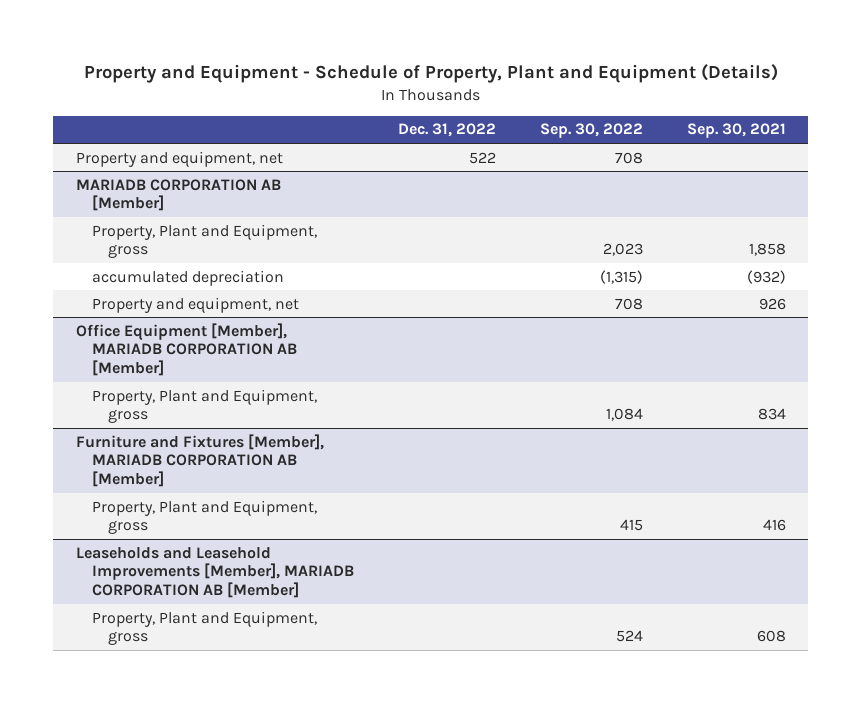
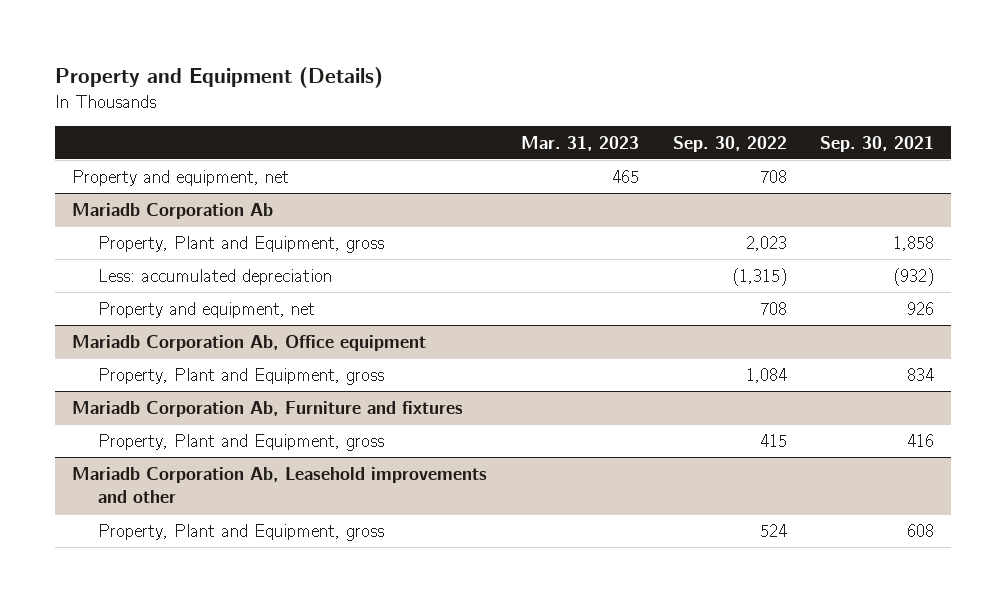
[83,64,778,84] Property and Equipment - Schedule of Property, Plant and Equipment (Details) -> [54,67,383,89] Property and Equipment (Details)
[397,123,496,138] Dec. 31, 2022 -> none
none -> [520,135,639,151] Mar. 31, 2023
[75,178,281,212] MARIADB CORPORATION AB [Member] -> [71,202,273,219] Mariadb Corporation Ab
[91,269,284,286] accumulated depreciation -> [98,268,333,285] Less: accumulated depreciation
[75,322,297,377] Office Equipment [Member], MARIADB CORPORATION AB [Member] -> [71,334,426,351] Mariadb Corporation Ab, Office equipment
[75,433,324,488] Furniture and Fixtures [Member], MARIADB CORPORATION AB [Member] -> [71,400,463,417] Mariadb Corporation Ab, Furniture and fixtures
[75,546,354,599] Leaseholds and Leasehold Improvements [Member], MARIADB CORPORATION AB [Member] -> [71,466,487,504] Mariadb Corporation Ab, Leasehold improvements and other

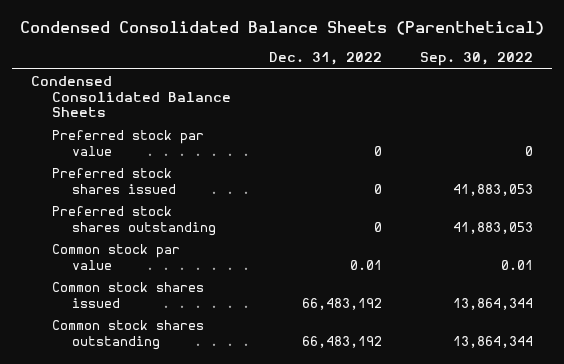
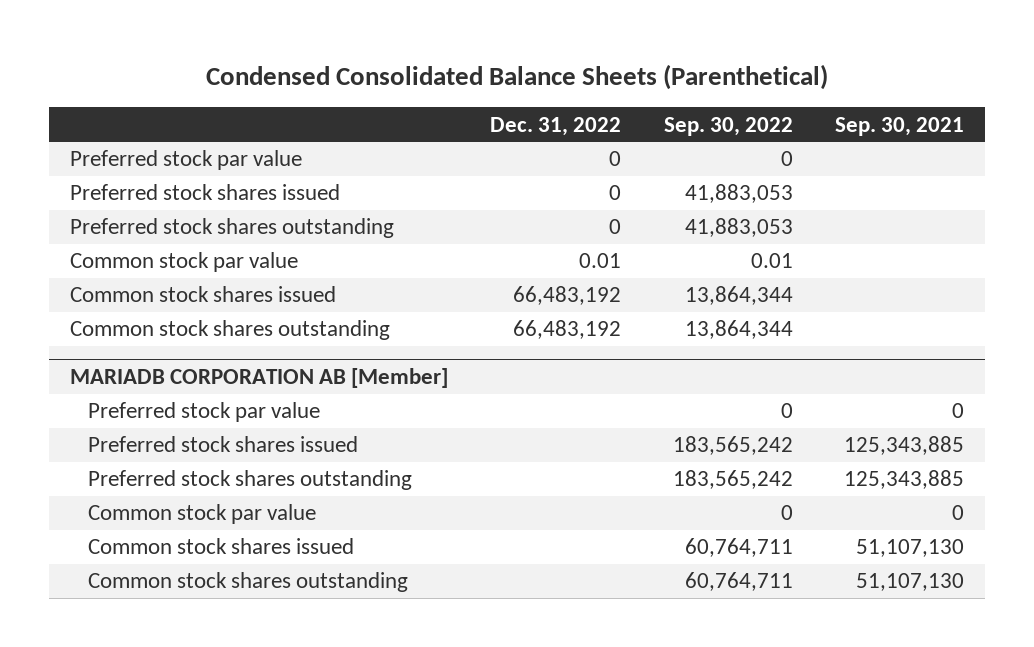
none -> [834,116,964,136] Sep. 30, 2021
[31,76,231,118] Condensed Consolidated Balance Sheets -> none
none -> [70,368,449,389] MARIADB CORPORATION AB [Member]
none -> [88,402,321,423] Preferred stock par value
none -> [88,436,359,453] Preferred stock shares issued
none -> [88,470,413,491] Preferred stock shares outstanding
none -> [88,504,317,525] Common stock par value
none -> [88,538,355,555] Common stock shares issued
none -> [88,572,409,593] Common stock shares outstanding

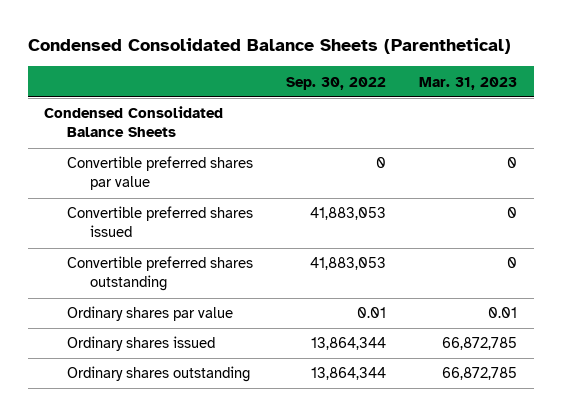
[490,116,622,136] Dec. 31, 2022 -> none
[834,116,964,136] Sep. 30, 2021 -> none
none -> [419,76,518,90] Mar. 31, 2023
[70,368,449,389] MARIADB CORPORATION AB [Member] -> none
[88,402,321,423] Preferred stock par value -> none
[88,436,359,453] Preferred stock shares issued -> none
[88,470,413,491] Preferred stock shares outstanding -> none
[88,504,317,525] Common stock par value -> none
[88,538,355,555] Common stock shares issued -> none
[88,572,409,593] Common stock shares outstanding -> none
none -> [44,106,224,138] Condensed Consolidated Balance Sheets
[70,150,303,171] Preferred stock par value -> [67,156,254,191] Convertible preferred shares par value
[70,184,341,201] Preferred stock shares issued -> [67,206,254,238] Convertible preferred shares issued
[70,218,395,239] Preferred stock shares outstanding -> [67,256,254,292] Convertible preferred shares outstanding
[70,252,299,273] Common stock par value -> [67,306,234,322] Ordinary shares par value
[70,286,337,303] Common stock shares issued -> [67,336,216,352] Ordinary shares issued
[70,320,391,341] Common stock shares outstanding -> [67,366,251,383] Ordinary shares outstanding

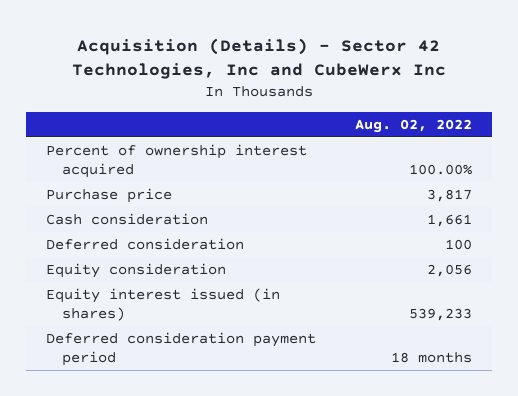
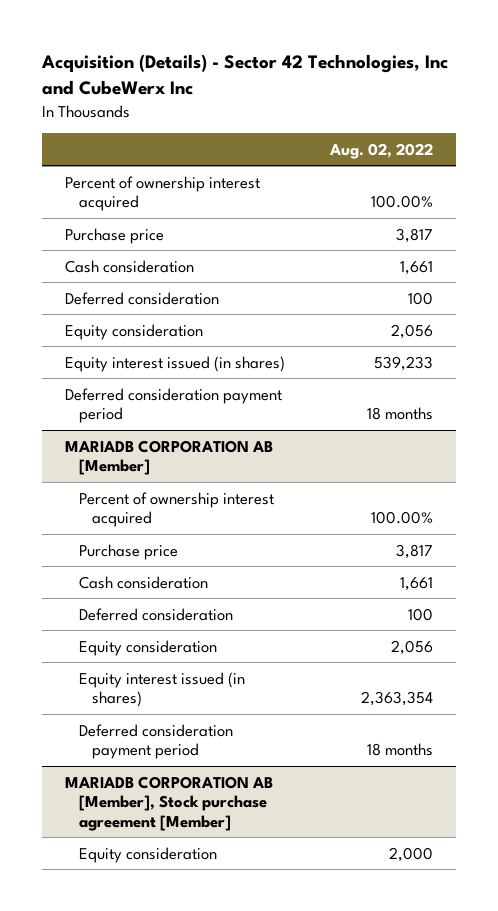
none -> [64,439,273,476] MARIADB CORPORATION AB [Member]
none -> [78,491,274,528] Percent of ownership interest acquired
none -> [78,543,178,560] Purchase price
none -> [78,575,208,589] Cash consideration
none -> [78,607,233,621] Deferred consideration
none -> [78,639,217,656] Equity consideration
none -> [78,671,245,708] Equity interest issued (in shares)
none -> [78,723,233,760] Deferred consideration payment period
none -> [64,775,273,831] MARIADB CORPORATION AB [Member], Stock purchase agreement [Member]
none -> [78,846,217,863] Equity consideration

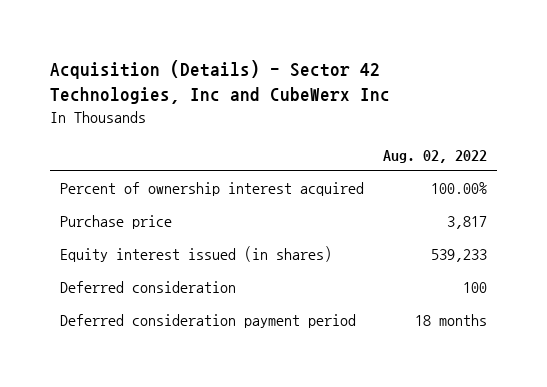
[64,259,194,273] Cash consideration -> none
[64,291,219,305] Deferred consideration -> none
[64,323,203,340] Equity consideration -> none
[64,387,282,424] Deferred consideration payment period -> none
[64,439,273,476] MARIADB CORPORATION AB [Member] -> none
[78,491,274,528] Percent of ownership interest acquired -> none
[78,543,178,560] Purchase price -> none
[78,575,208,589] Cash consideration -> none
[78,639,217,656] Equity consideration -> none
[78,671,245,708] Equity interest issued (in shares) -> none
[64,775,273,831] MARIADB CORPORATION AB [Member], Stock purchase agreement [Member] -> none
[78,846,217,863] Equity consideration -> none

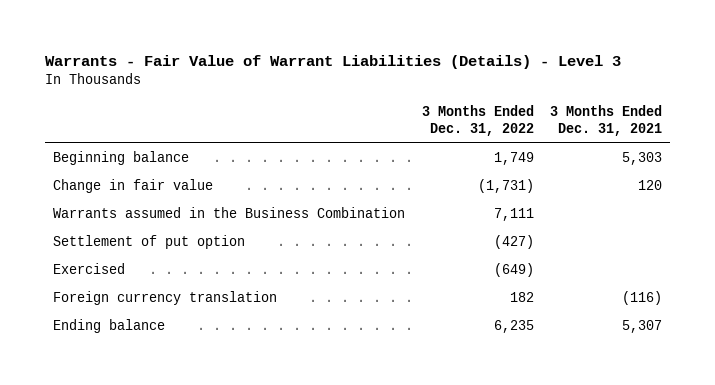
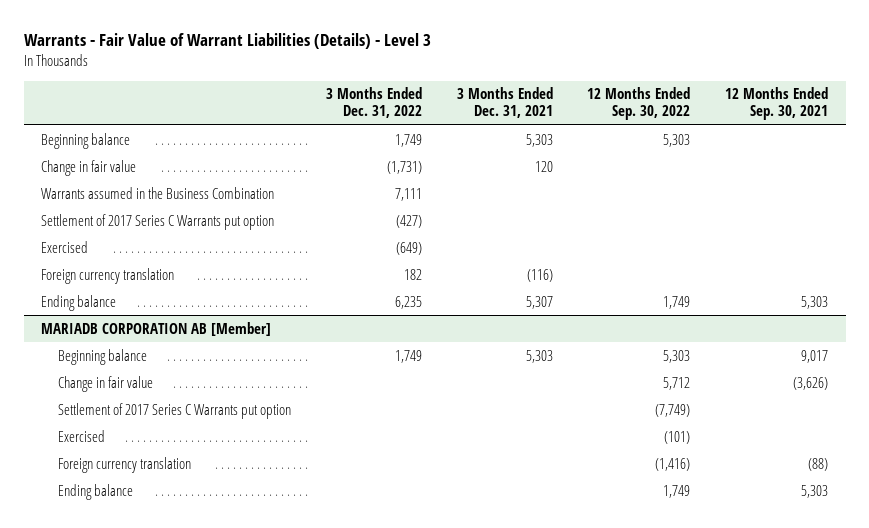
none -> [587,87,691,121] 12 Months Ended Sep. 30, 2022
none -> [725,87,829,121] 12 Months Ended Sep. 30, 2021
[53,235,246,250] Settlement of put option -> [40,213,274,230] Settlement of 2017 Series C Warrants put option
none -> [40,321,271,336] MARIADB CORPORATION AB [Member]
none -> [58,348,148,365] Beginning balance
none -> [58,375,154,392] Change in fair value
none -> [58,402,292,419] Settlement of 2017 Series C Warrants put option
none -> [58,429,106,442] Exercised
none -> [58,456,192,473] Foreign currency translation
none -> [58,483,134,500] Ending balance

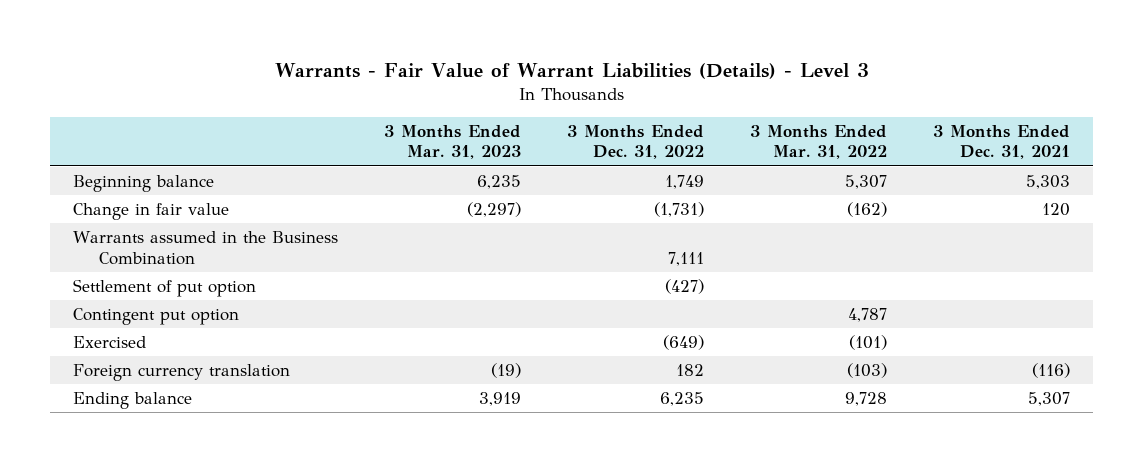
[587,87,691,121] 12 Months Ended Sep. 30, 2022 -> none
[725,87,829,121] 12 Months Ended Sep. 30, 2021 -> none
none -> [384,124,522,160] 3 Months Ended Mar. 31, 2023
none -> [750,124,888,160] 3 Months Ended Mar. 31, 2022
[40,213,274,230] Settlement of 2017 Series C Warrants put option -> [73,279,257,298] Settlement of put option
none -> [73,308,240,326] Contingent put option
[40,321,271,336] MARIADB CORPORATION AB [Member] -> none
[58,348,148,365] Beginning balance -> none
[58,375,154,392] Change in fair value -> none
[58,402,292,419] Settlement of 2017 Series C Warrants put option -> none
[58,429,106,442] Exercised -> none
[58,456,192,473] Foreign currency translation -> none
[58,483,134,500] Ending balance -> none

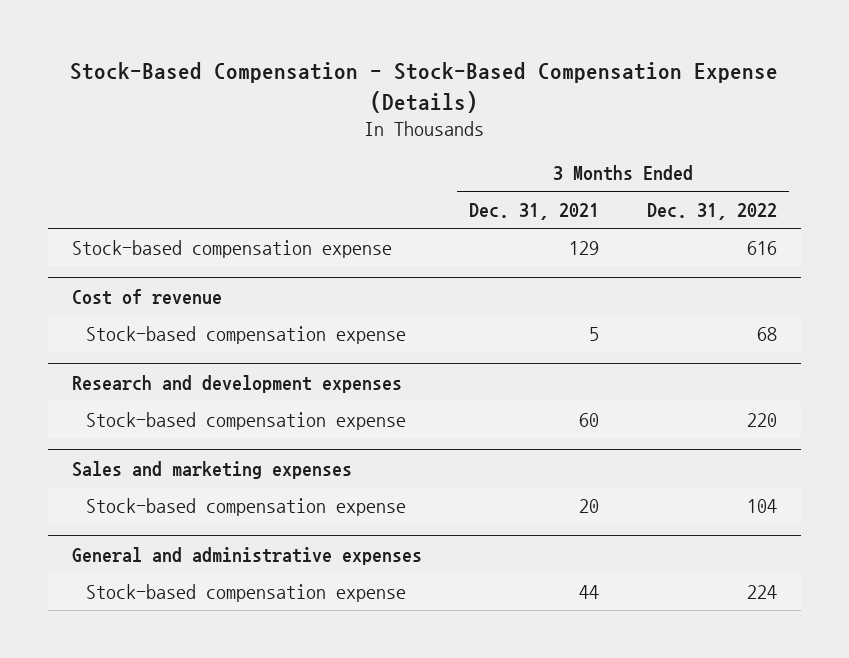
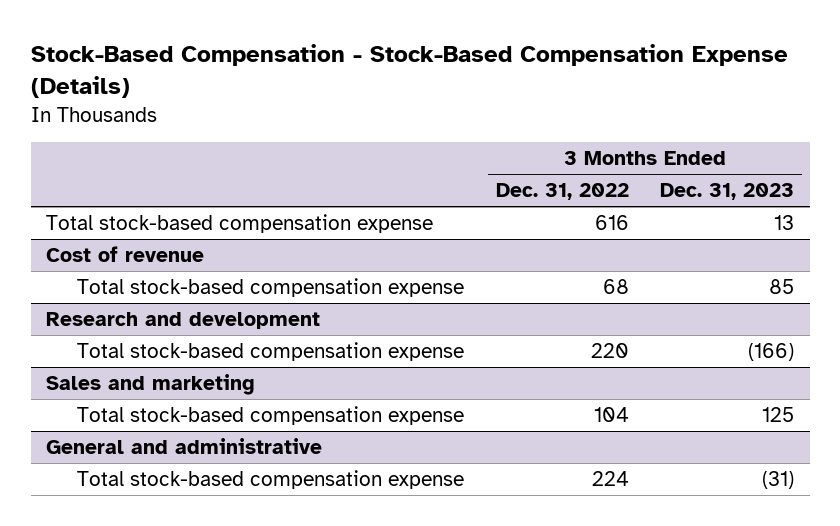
[469,203,600,221] Dec. 31, 2021 -> none
none -> [659,183,794,201] Dec. 31, 2023
[71,239,392,258] Stock-based compensation expense -> [46,213,434,233] Total stock-based compensation expense
[85,325,406,344] Stock-based compensation expense -> [77,277,465,297] Total stock-based compensation expense
[71,374,402,393] Research and development expenses -> [46,311,321,329] Research and development
[85,411,406,430] Stock-based compensation expense -> [77,341,465,361] Total stock-based compensation expense
[71,460,352,479] Sales and marketing expenses -> [46,373,256,395] Sales and marketing
[85,497,406,516] Stock-based compensation expense -> [77,405,465,425] Total stock-based compensation expense
[71,546,422,565] General and administrative expenses -> [46,437,323,454] General and administrative
[85,583,406,602] Stock-based compensation expense -> [77,469,465,489] Total stock-based compensation expense

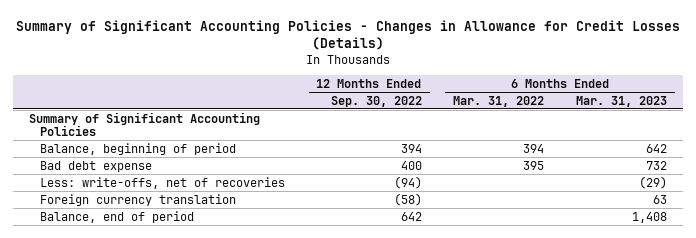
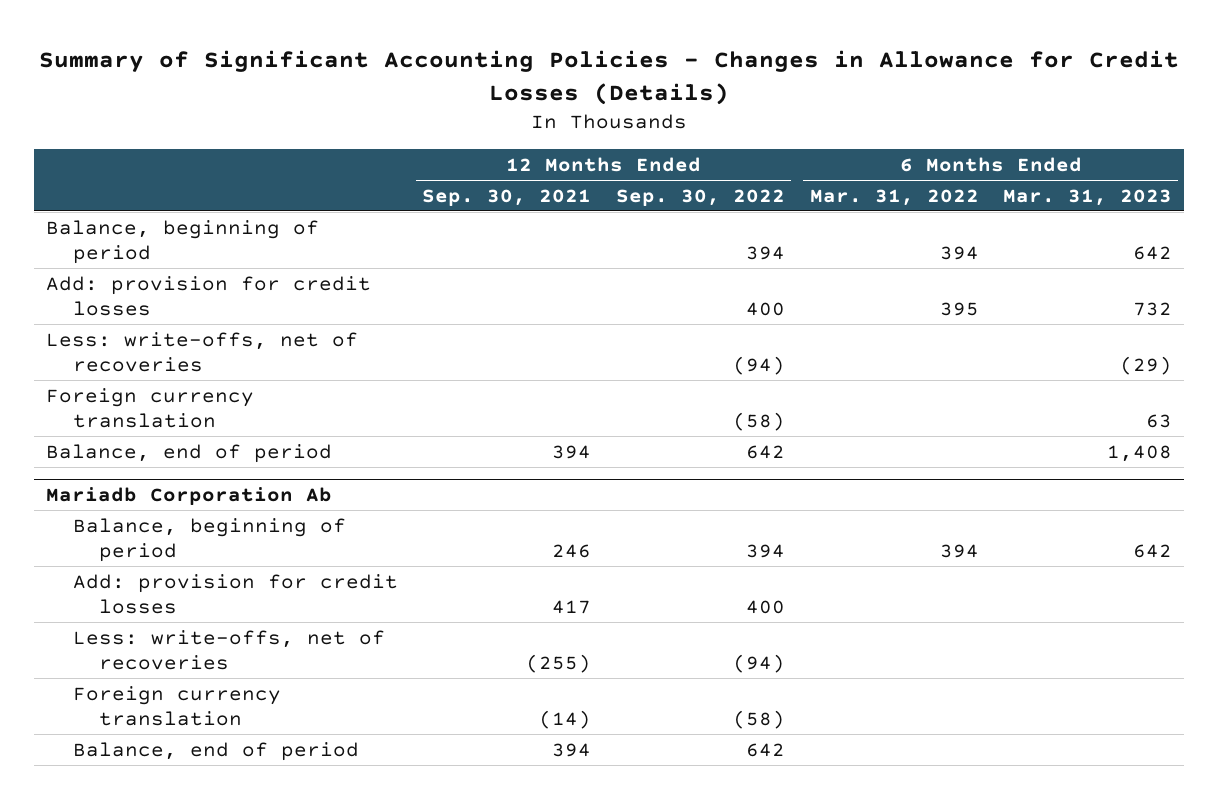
none -> [422,188,592,206] Sep. 30, 2021
[29,111,261,136] Summary of Significant Accounting Policies -> none
[40,160,153,172] Bad debt expense -> [46,275,372,316] Add: provision for credit losses
none -> [46,487,333,506] Mariadb Corporation Ab
none -> [72,517,346,562] Balance, beginning of period
none -> [72,573,398,614] Add: provision for credit losses
none -> [72,629,385,670] Less: write-offs, net of recoveries
none -> [72,685,281,726] Foreign currency translation
none -> [72,741,359,761] Balance, end of period

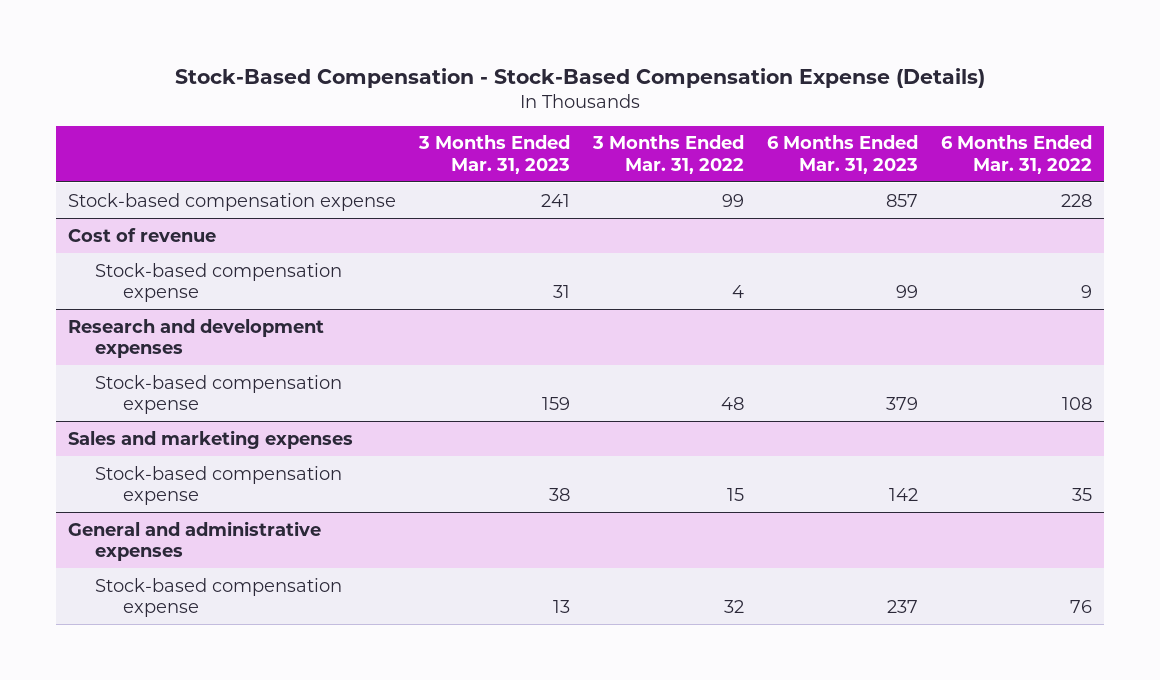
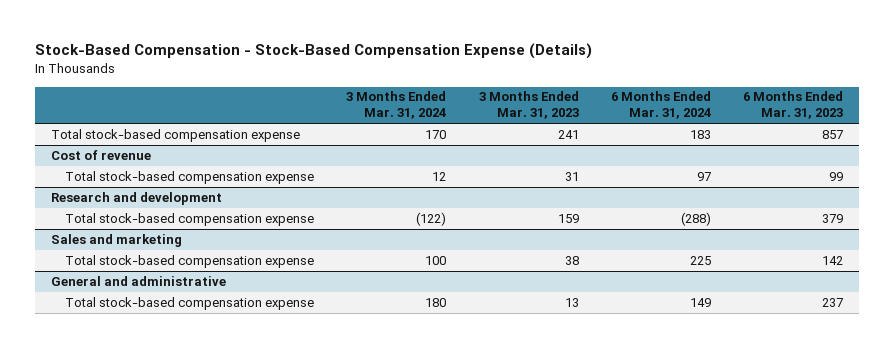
[591,135,744,174] 3 Months Ended Mar. 31, 2022 -> none
[941,135,1093,174] 6 Months Ended Mar. 31, 2022 -> none
none -> [346,91,447,120] 3 Months Ended Mar. 31, 2024
none -> [610,91,711,120] 6 Months Ended Mar. 31, 2024
[67,192,396,211] Stock-based compensation expense -> [51,128,301,142] Total stock-based compensation expense
[95,262,343,303] Stock-based compensation expense -> [65,170,315,184] Total stock-based compensation expense
[67,318,324,359] Research and development expenses -> [51,191,223,205] Research and development
[95,374,343,415] Stock-based compensation expense -> [65,212,315,226] Total stock-based compensation expense
[67,429,353,449] Sales and marketing expenses -> [51,233,183,247] Sales and marketing
[95,465,343,506] Stock-based compensation expense -> [65,254,315,268] Total stock-based compensation expense
[67,520,321,562] General and administrative expenses -> [51,275,227,286] General and administrative
[95,577,343,618] Stock-based compensation expense -> [65,296,315,310] Total stock-based compensation expense

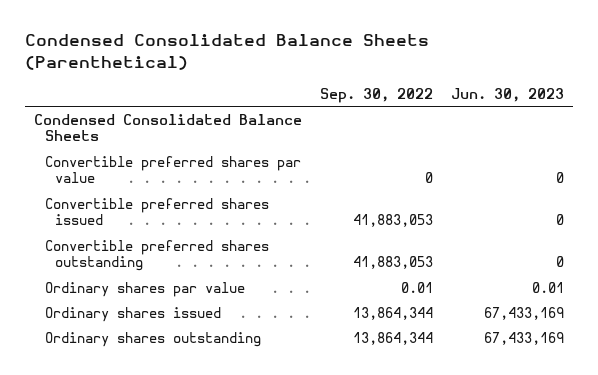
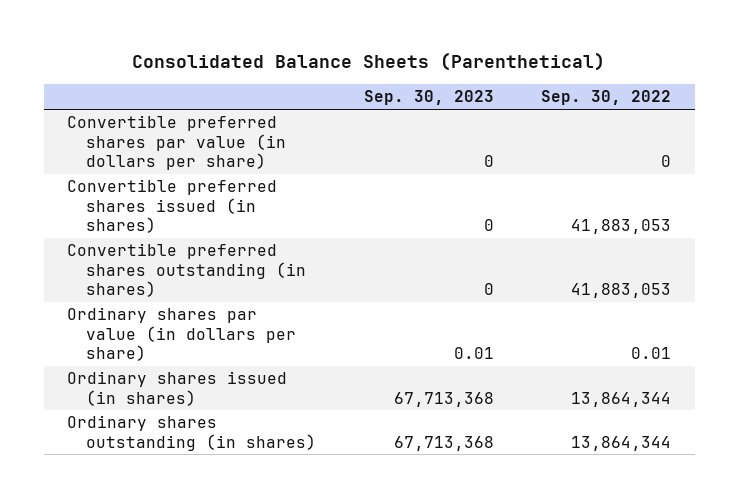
[24,34,429,70] Condensed Consolidated Balance Sheets (Parenthetical) -> [132,52,606,72] Consolidated Balance Sheets (Parenthetical)
[451,88,565,103] Jun. 30, 2023 -> none
none -> [363,90,494,106] Sep. 30, 2023
[34,113,303,142] Condensed Consolidated Balance Sheets -> none
[44,155,301,184] Convertible preferred shares par value -> [67,115,287,171] Convertible preferred shares par value (in dollars per share)
[44,197,269,226] Convertible preferred shares issued -> [67,179,278,234] Convertible preferred shares issued (in shares)
[44,239,269,272] Convertible preferred shares outstanding -> [67,243,307,298] Convertible preferred shares outstanding (in shares)
[44,281,245,297] Ordinary shares par value -> [67,307,297,362] Ordinary shares par value (in dollars per share)
[44,306,221,322] Ordinary shares issued -> [67,371,288,406] Ordinary shares issued (in shares)
[44,331,261,347] Ordinary shares outstanding -> [67,415,317,451] Ordinary shares outstanding (in shares)

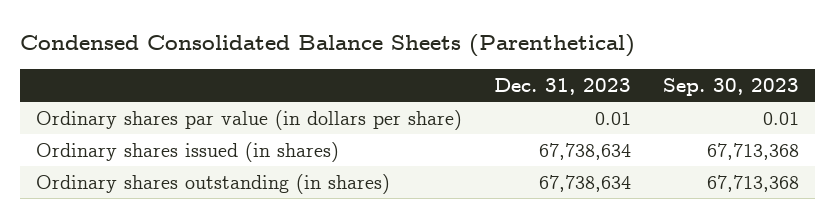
[132,52,606,72] Consolidated Balance Sheets (Parenthetical) -> [20,34,636,58] Condensed Consolidated Balance Sheets (Parenthetical)
[541,90,672,106] Sep. 30, 2022 -> none
none -> [494,78,632,96] Dec. 31, 2023
[67,115,287,171] Convertible preferred shares par value (in dollars per share) -> none
[67,179,278,234] Convertible preferred shares issued (in shares) -> none
[67,243,307,298] Convertible preferred shares outstanding (in shares) -> none

